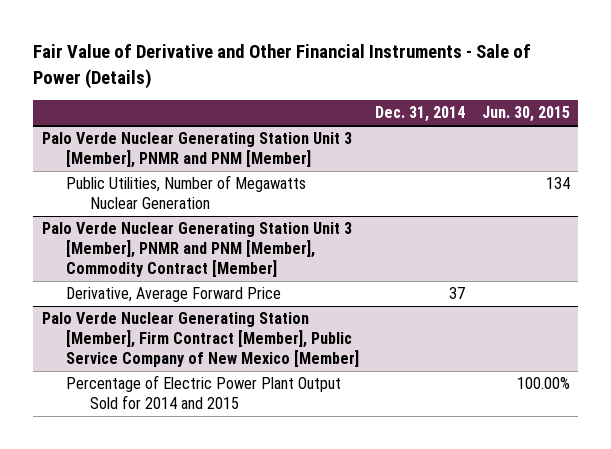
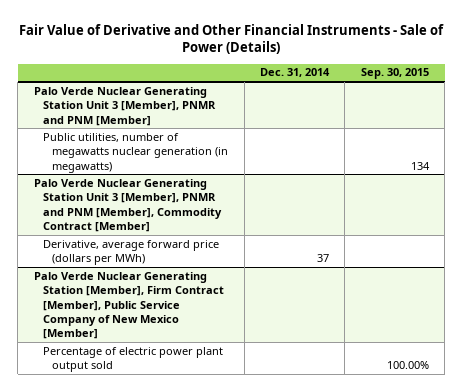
[481,106,570,123] Jun. 30, 2015 -> none
none -> [360,68,429,80] Sep. 30, 2015
[65,175,306,210] Public Utilities, Number of Megawatts Nuclear Generation -> [42,132,229,173] Public utilities, number of megawatts nuclear generation (in megawatts)
[65,287,281,303] Derivative, Average Forward Price -> [42,239,219,266] Derivative, average forward price (dollars per MWh)
[65,375,341,410] Percentage of Electric Power Plant Output Sold for 2014 and 2015 -> [42,346,223,373] Percentage of electric power plant output sold

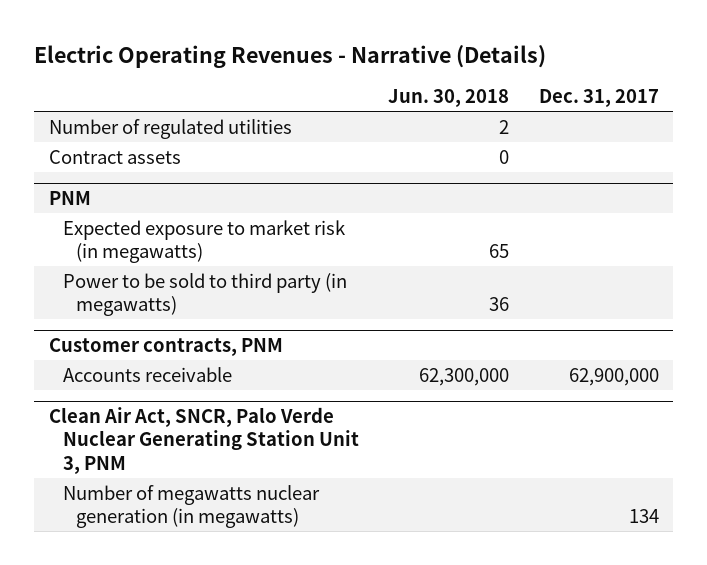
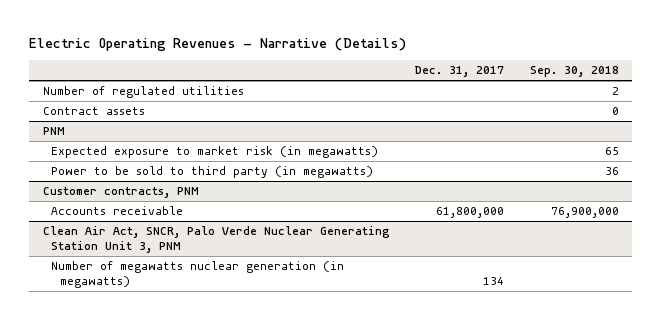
[388,89,510,108] Jun. 30, 2018 -> none
none -> [529,66,619,78] Sep. 30, 2018
[568,367,659,386] 62,900,000 -> [435,207,504,219] 61,800,000

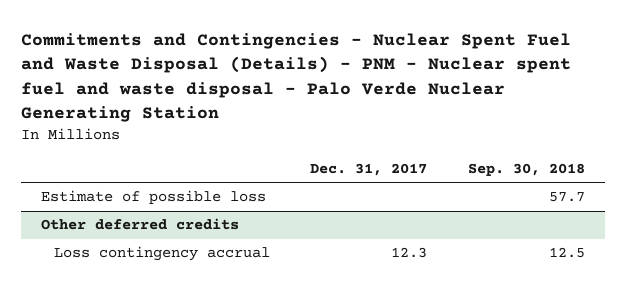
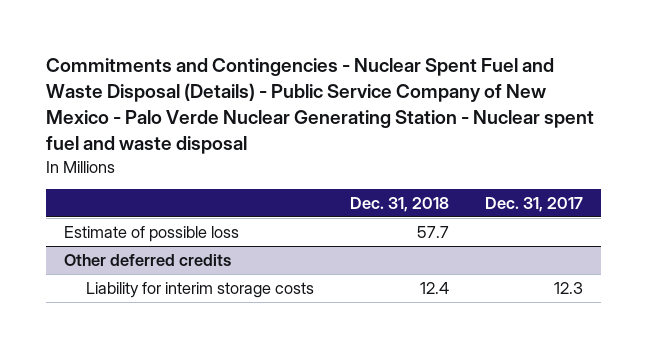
[20,33,571,122] Commitments and Contingencies - Nuclear Spent Fuel and Waste Disposal (Details) - PNM - Nuclear spent fuel and waste disposal - Palo Verde Nuclear Generating Station -> [46,58,595,155] Commitments and Contingencies - Nuclear Spent Fuel and Waste Disposal (Details) - Public Service Company of New Mexico - Palo Verde Nuclear Generating Station - Nuclear spent fuel and waste disposal
[467,163,585,177] Sep. 30, 2018 -> none
none -> [349,197,449,213] Dec. 31, 2018
[53,246,270,262] Loss contingency accrual -> [85,281,314,298] Liability for interim storage costs

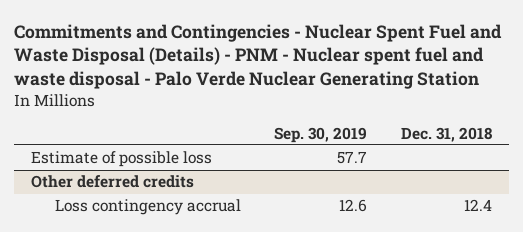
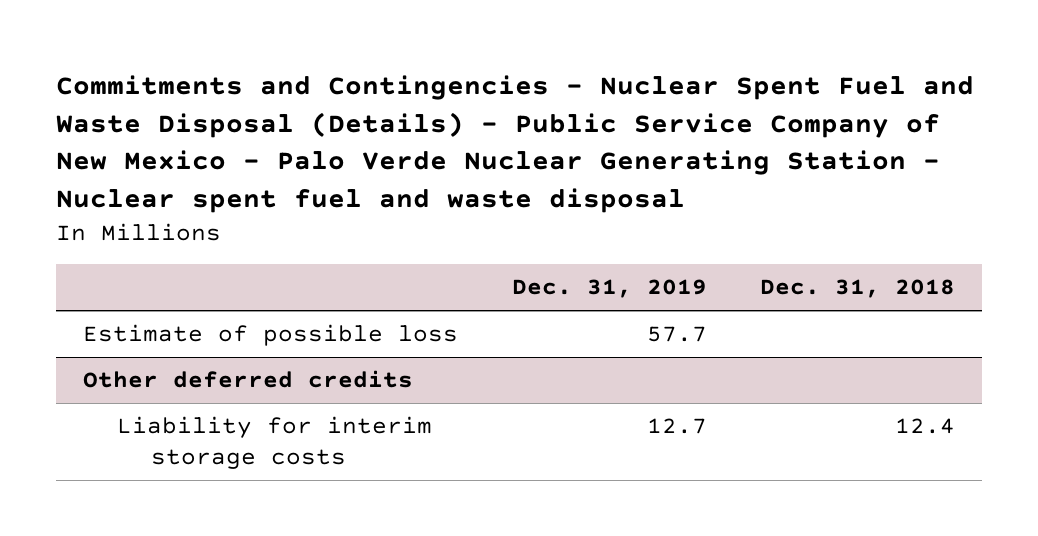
[13,23,502,90] Commitments and Contingencies - Nuclear Spent Fuel and Waste Disposal (Details) - PNM - Nuclear spent fuel and waste disposal - Palo Verde Nuclear Generating Station -> [56,74,975,214] Commitments and Contingencies - Nuclear Spent Fuel and Waste Disposal (Details) - Public Service Company of New Mexico - Palo Verde Nuclear Generating Station - Nuclear spent fuel and waste disposal
[274,126,368,143] Sep. 30, 2019 -> none
none -> [511,279,707,299] Dec. 31, 2019
[54,199,241,216] Loss contingency accrual -> [117,416,433,469] Liability for interim storage costs

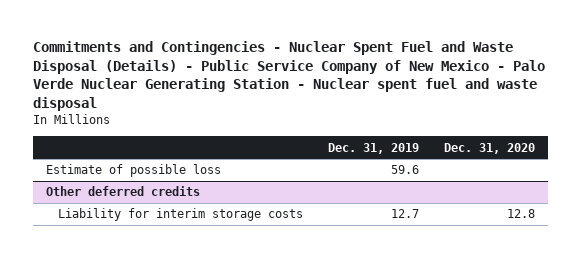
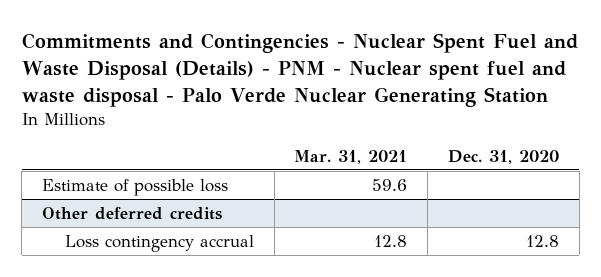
[33,40,546,111] Commitments and Contingencies - Nuclear Spent Fuel and Waste Disposal (Details) - Public Service Company of New Mexico - Palo Verde Nuclear Generating Station - Nuclear spent fuel and waste disposal -> [21,33,578,107] Commitments and Contingencies - Nuclear Spent Fuel and Waste Disposal (Details) - PNM - Nuclear spent fuel and waste disposal - Palo Verde Nuclear Generating Station
[328,142,420,154] Dec. 31, 2019 -> none
none -> [294,149,408,164] Mar. 31, 2021
[58,208,304,222] Liability for interim storage costs -> [64,234,254,252] Loss contingency accrual

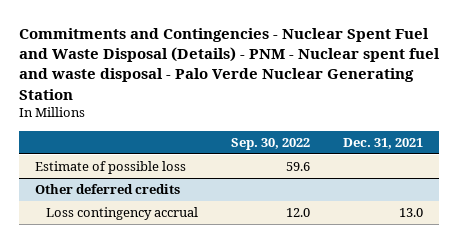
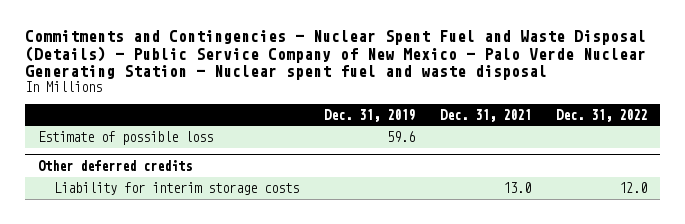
[18,27,440,100] Commitments and Contingencies - Nuclear Spent Fuel and Waste Disposal (Details) - PNM - Nuclear spent fuel and waste disposal - Palo Verde Nuclear Generating Station -> [24,30,646,81] Commitments and Contingencies - Nuclear Spent Fuel and Waste Disposal (Details) - Public Service Company of New Mexico - Palo Verde Nuclear Generating Station - Nuclear spent fuel and waste disposal
[230,137,310,150] Sep. 30, 2022 -> none
none -> [323,108,415,122] Dec. 31, 2019
none -> [556,108,648,122] Dec. 31, 2022
[45,207,198,221] Loss contingency accrual -> [53,182,299,196] Liability for interim storage costs

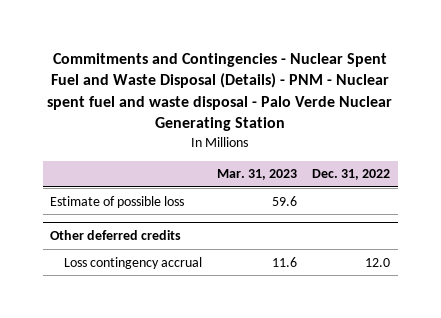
[24,30,646,81] Commitments and Contingencies - Nuclear Spent Fuel and Waste Disposal (Details) - Public Service Company of New Mexico - Palo Verde Nuclear Generating Station - Nuclear spent fuel and waste disposal -> [47,53,393,132] Commitments and Contingencies - Nuclear Spent Fuel and Waste Disposal (Details) - PNM - Nuclear spent fuel and waste disposal - Palo Verde Nuclear Generating Station
[323,108,415,122] Dec. 31, 2019 -> none
[440,108,532,122] Dec. 31, 2021 -> none
none -> [216,169,297,181] Mar. 31, 2023
[53,182,299,196] Liability for interim storage costs -> [63,256,202,269] Loss contingency accrual

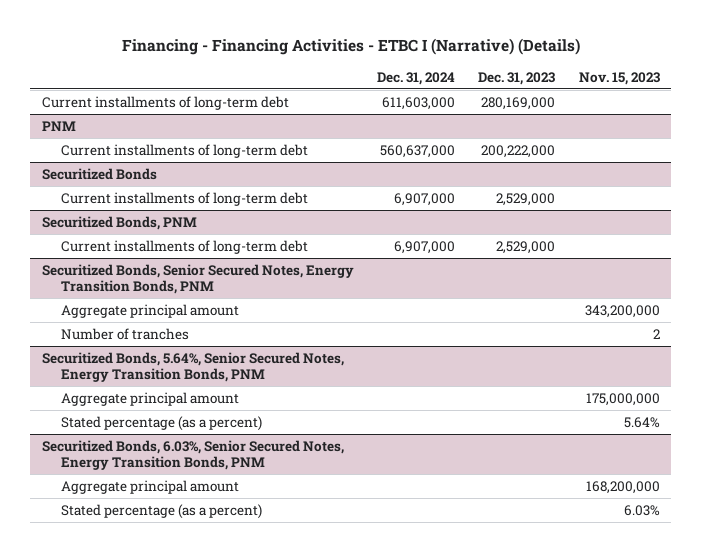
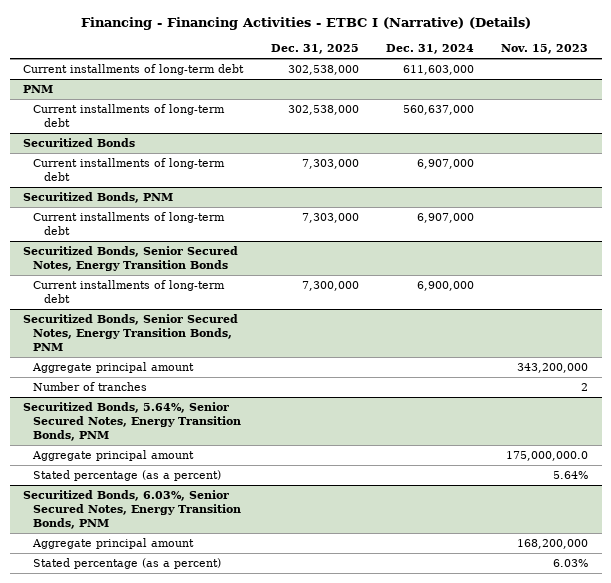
[478,71,556,85] Dec. 31, 2023 -> none
none -> [270,44,359,55] Dec. 31, 2025
none -> [23,246,239,272] Securitized Bonds, Senior Secured Notes, Energy Transition Bonds
none -> [33,280,226,304] Current installments of long-term debt
[585,392,660,406] 175,000,000 -> [505,451,588,462] 175,000,000.0

